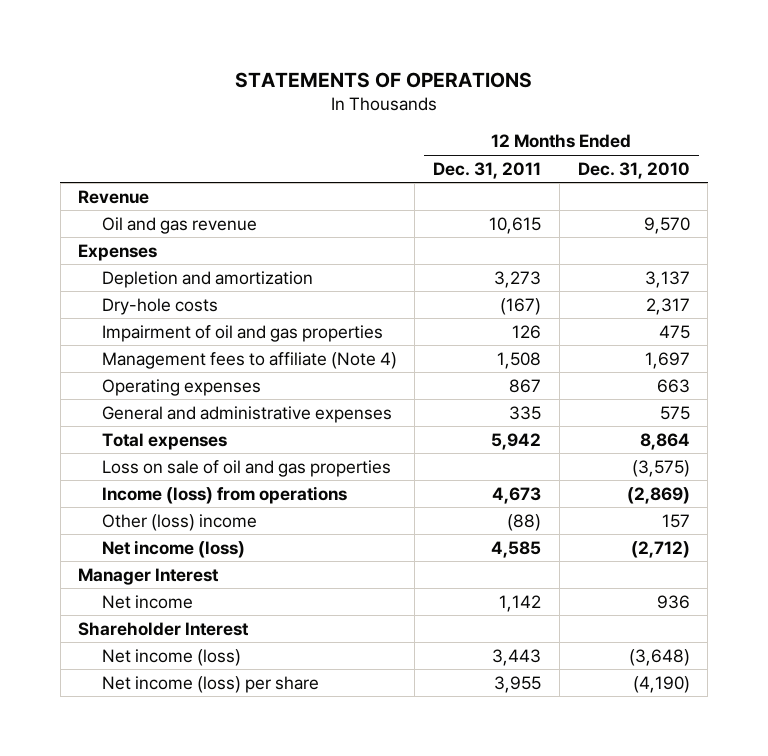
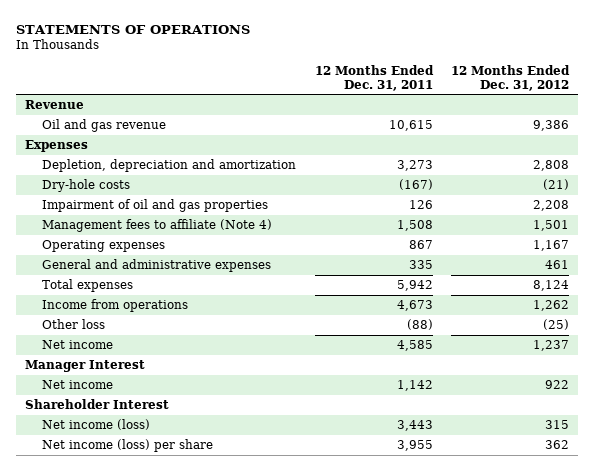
[577,161,690,179] Dec. 31, 2010 -> none
none -> [451,65,571,91] 12 Months Ended Dec. 31, 2012
[101,270,313,288] Depletion and amortization -> [42,159,297,173] Depletion, depreciation and amortization
[101,459,391,477] Loss on sale of oil and gas properties -> none
[101,485,347,504] Income (loss) from operations -> [42,299,189,313] Income from operations
[101,513,257,531] Other (loss) income -> [42,319,106,330] Other loss
[101,539,245,558] Net income (loss) -> [42,340,114,350] Net income

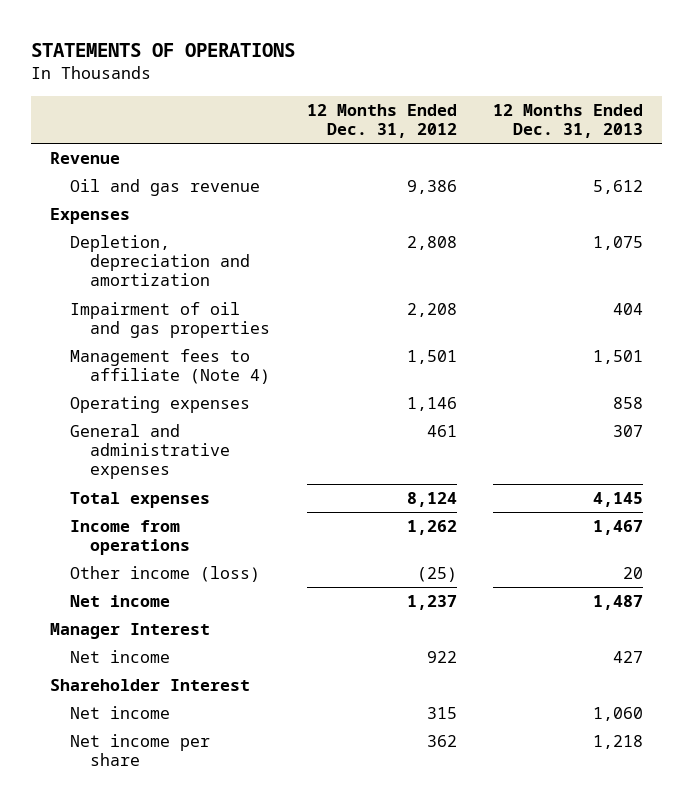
[314,65,434,91] 12 Months Ended Dec. 31, 2011 -> none
none -> [493,103,644,138] 12 Months Ended Dec. 31, 2013
[42,179,131,193] Dry-hole costs -> none
[533,240,570,252] 1,167 -> [406,397,457,412] 1,146
[42,319,106,330] Other loss -> [69,566,260,583] Other income (loss)
[42,419,151,431] Net income (loss) -> [69,706,170,720] Net income
[42,439,214,453] Net income (loss) per share -> [69,734,210,767] Net income per share

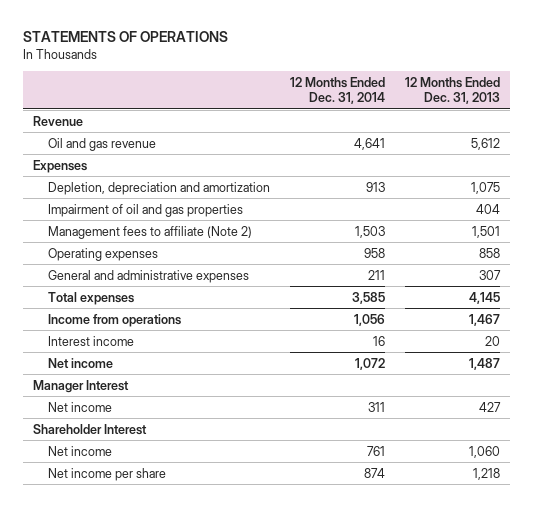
[306,103,457,138] 12 Months Ended Dec. 31, 2012 -> none
none -> [290,76,386,105] 12 Months Ended Dec. 31, 2014
[69,349,271,385] Management fees to affiliate (Note 4) -> [48,225,253,239] Management fees to affiliate (Note 2)
[69,566,260,583] Other income (loss) -> none
none -> [48,335,135,346] Interest income

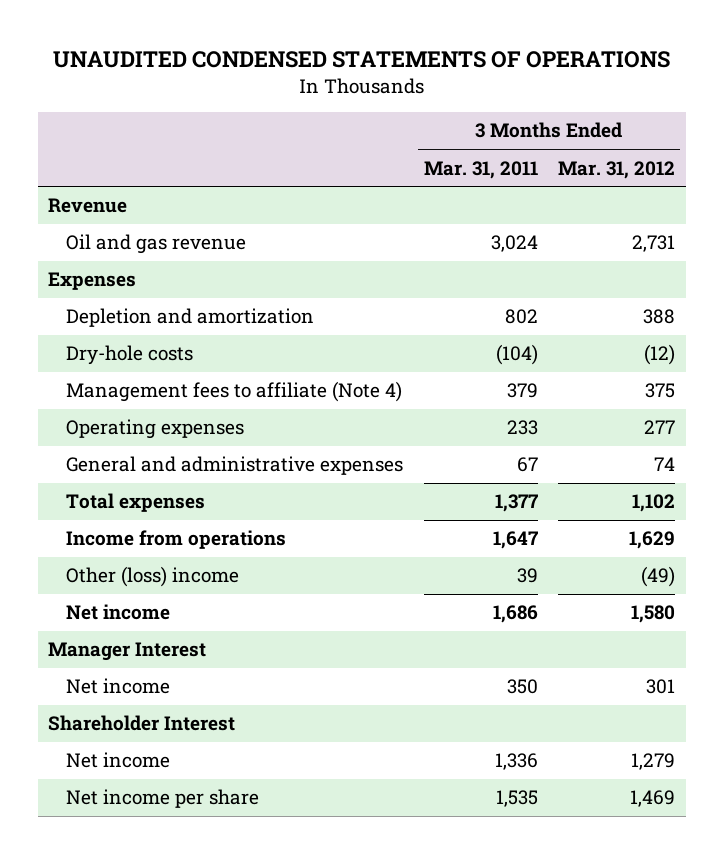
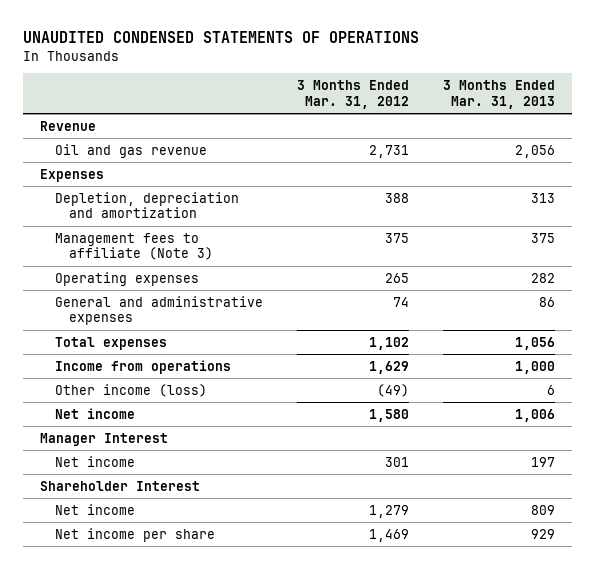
[423,160,538,179] Mar. 31, 2011 -> none
none -> [442,80,555,109] 3 Months Ended Mar. 31, 2013
[65,345,193,366] Dry-hole costs -> none
[65,308,314,328] Depletion and amortization -> [54,191,239,219] Depletion, depreciation and amortization
[65,381,402,403] Management fees to affiliate (Note 4) -> [54,232,213,261] Management fees to affiliate (Note 3)
[644,420,676,435] 277 -> [384,272,409,283] 265
[65,566,239,588] Other (loss) income -> [54,383,207,397] Other income (loss)

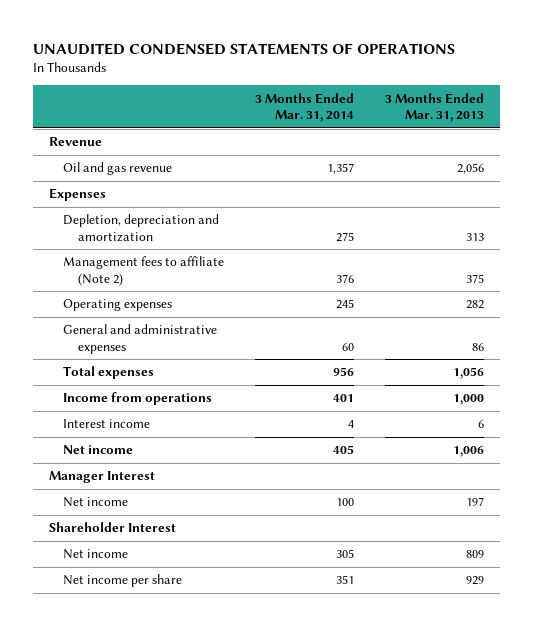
[296,80,409,109] 3 Months Ended Mar. 31, 2012 -> none
none -> [255,92,355,123] 3 Months Ended Mar. 31, 2014
[54,232,213,261] Management fees to affiliate (Note 3) -> [63,256,225,286] Management fees to affiliate (Note 2)
[54,383,207,397] Other income (loss) -> none
none -> [63,419,151,429] Interest income

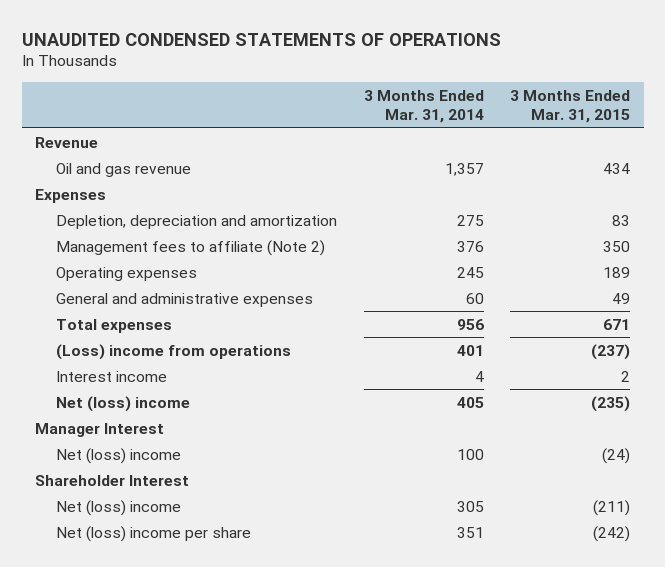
[385,92,485,123] 3 Months Ended Mar. 31, 2013 -> none
none -> [510,89,631,123] 3 Months Ended Mar. 31, 2015
[63,392,213,406] Income from operations -> [56,343,292,360] (Loss) income from operations
[63,445,134,455] Net income -> [56,395,191,412] Net (loss) income
[63,497,129,508] Net income -> [56,447,182,464] Net (loss) income
[63,549,129,560] Net income -> [56,499,182,516] Net (loss) income
[63,574,183,588] Net income per share -> [56,525,252,542] Net (loss) income per share

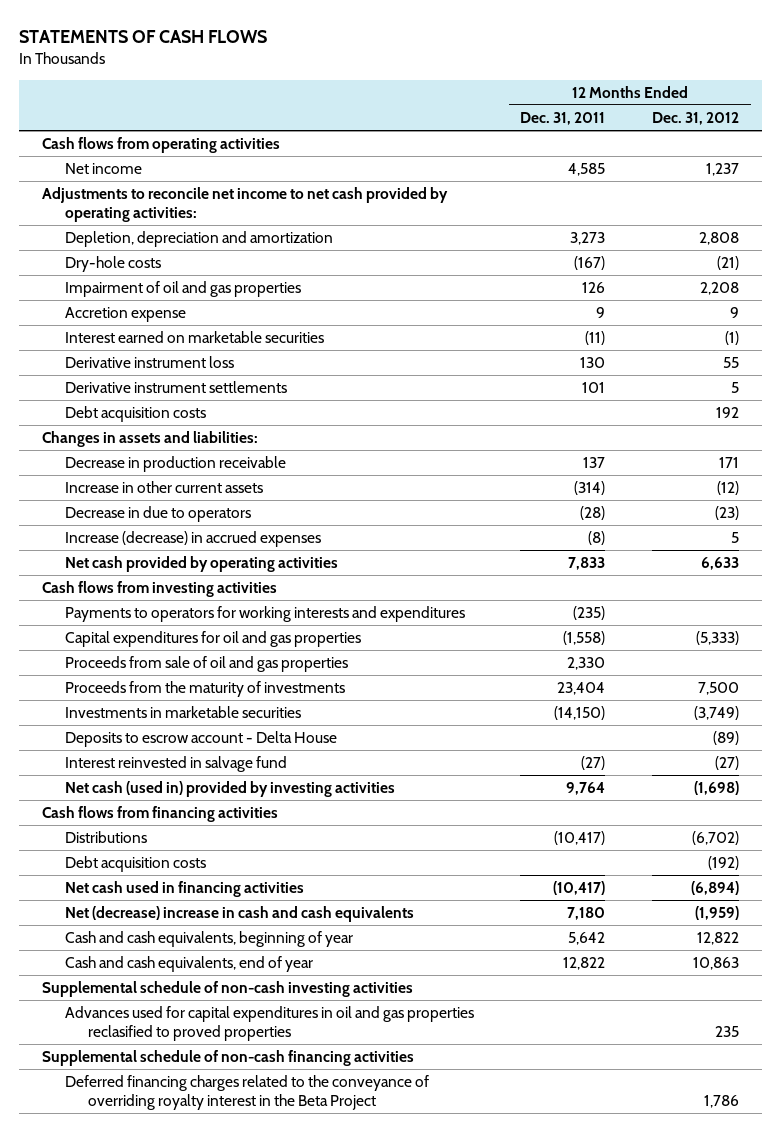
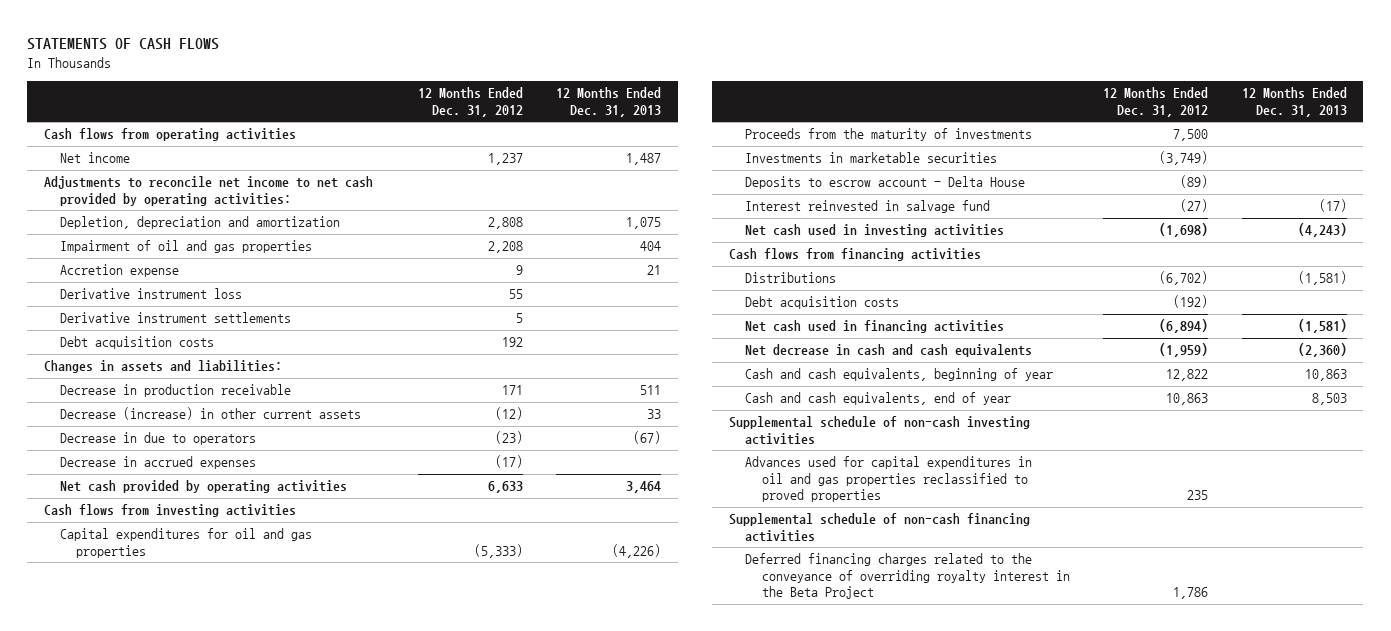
[520,111,606,125] Dec. 31, 2011 -> none
none -> [556,86,662,117] 12 Months Ended Dec. 31, 2013
[64,256,161,273] Dry-hole costs -> none
[64,331,324,344] Interest earned on marketable securities -> none
[64,481,263,494] Increase in other current assets -> [60,407,362,421] Decrease (increase) in other current assets
[64,531,321,548] Increase (decrease) in accrued expenses -> [60,456,257,470] Decrease in accrued expenses
[730,532,739,544] 5 -> [494,455,523,469] (17)
[64,606,465,623] Payments to operators for working interests and expenditures -> none
[64,656,348,673] Proceeds from sale of oil and gas properties -> none
[64,781,395,798] Net cash (used in) provided by investing activities -> [745,224,1005,238] Net cash used in investing activities
[64,906,414,923] Net (decrease) increase in cash and cash equivalents -> [745,344,1033,358] Net decrease in cash and cash equivalents
[64,1006,474,1041] Advances used for capital expenditures in oil and gas properties reclasified to proved properties -> [745,456,1033,503] Advances used for capital expenditures in oil and gas properties reclassified to proved properties

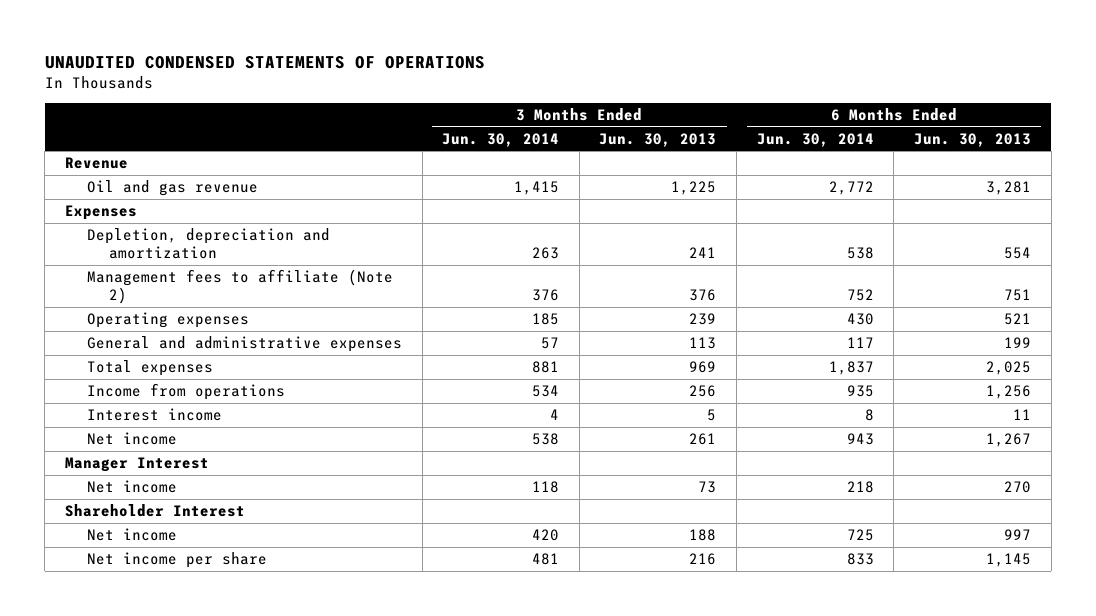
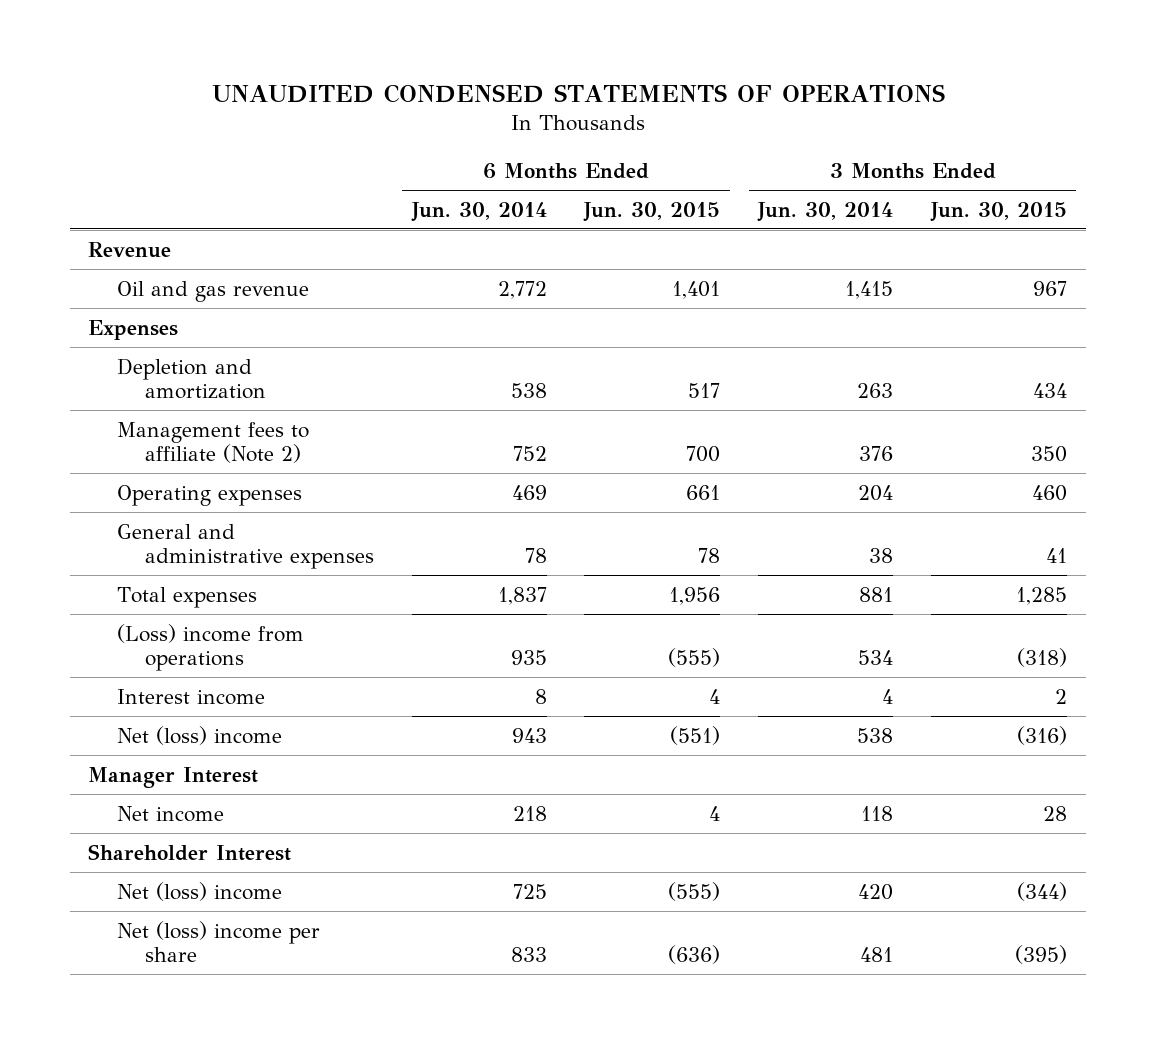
[599,132,717,147] Jun. 30, 2013 -> none
[914,132,1032,147] Jun. 30, 2013 -> none
none -> [583,201,721,222] Jun. 30, 2015
none -> [929,201,1067,222] Jun. 30, 2015
[86,228,330,260] Depletion, depreciation and amortization -> [116,357,266,400] Depletion and amortization
[532,313,560,326] 185 -> [858,484,894,501] 204
[846,313,874,326] 430 -> [511,484,547,500] 469
[541,337,560,350] 57 -> [869,548,894,564] 38
[846,337,874,349] 117 -> [524,548,547,564] 78
[86,383,285,401] Income from operations -> [116,623,304,672] (Loss) income from operations
[86,432,177,446] Net income -> [116,725,282,745] Net (loss) income
[86,528,177,542] Net income -> [116,881,282,901] Net (loss) income
[86,552,267,569] Net income per share -> [116,920,320,963] Net (loss) income per share

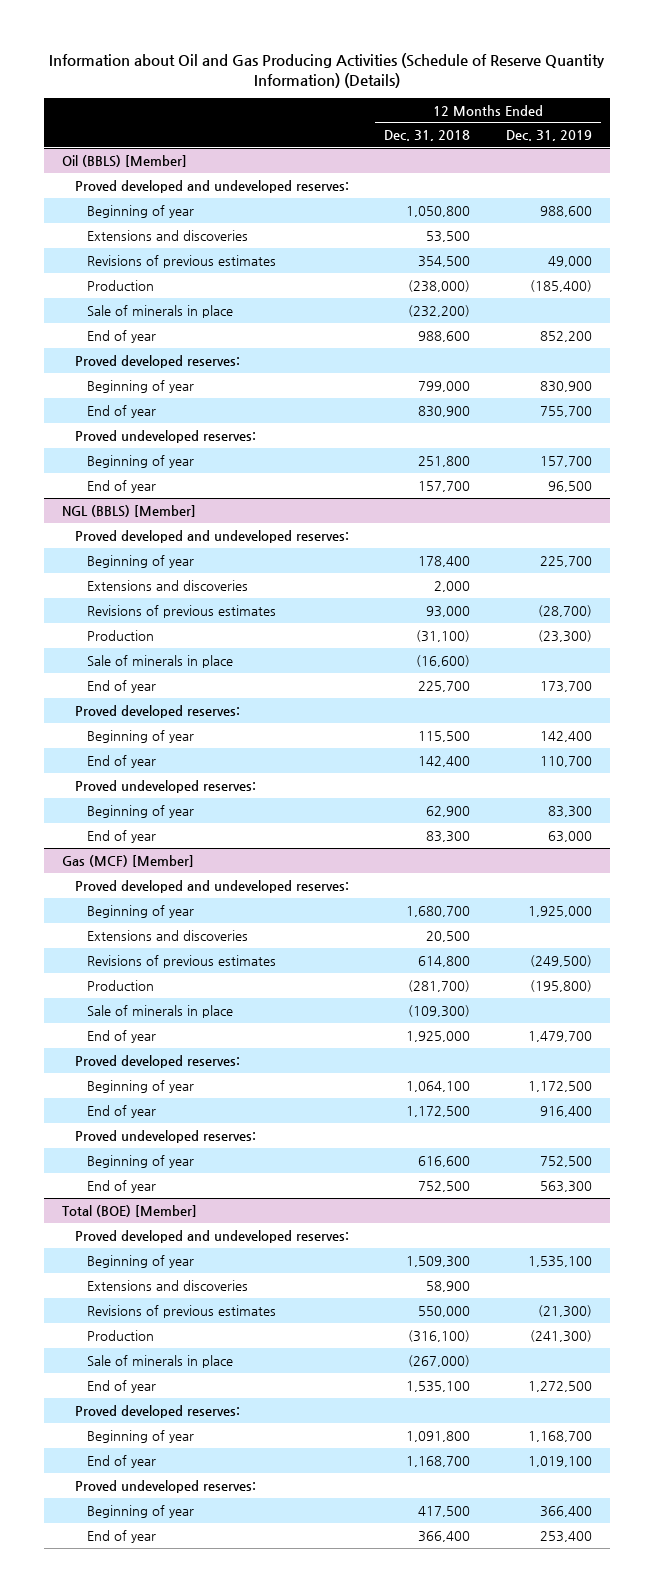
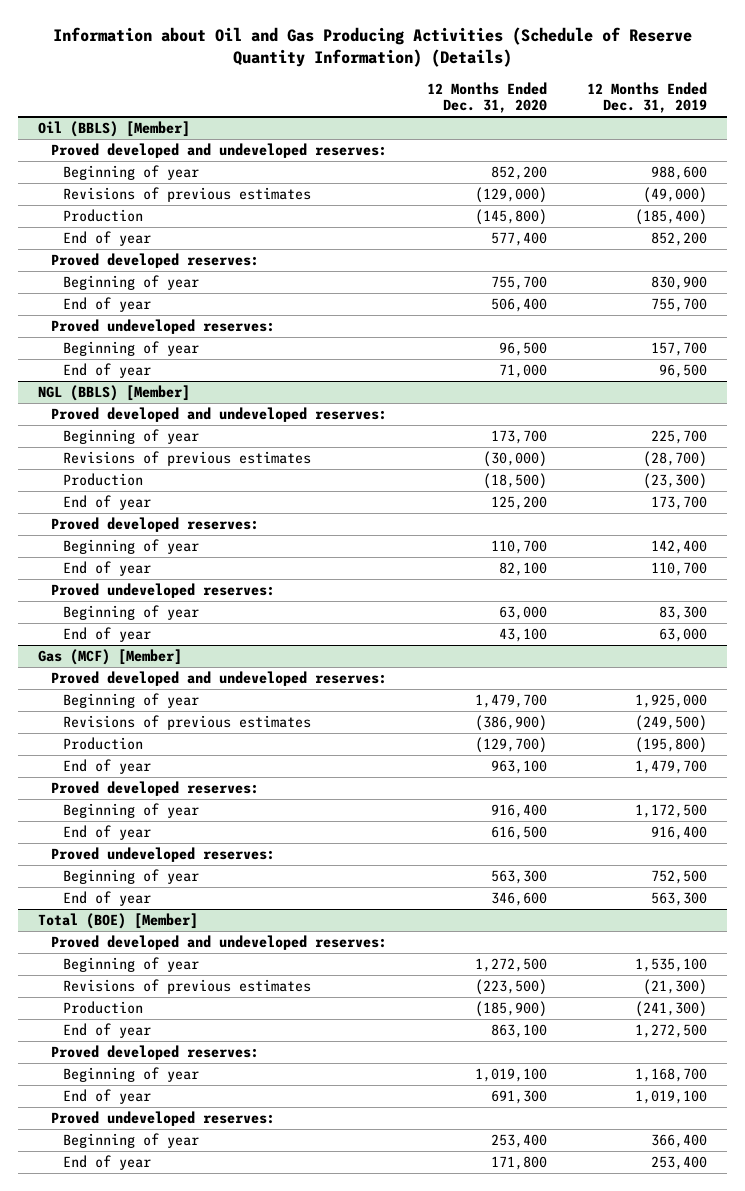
[384,130,471,142] Dec. 31, 2018 -> none
none -> [426,81,547,114] 12 Months Ended Dec. 31, 2020
[86,229,248,241] Extensions and discoveries -> none
[548,255,593,267] 49,000 -> [642,186,707,203] (49,000)
[86,304,233,318] Sale of minerals in place -> none
[86,579,248,591] Extensions and discoveries -> none
[86,654,233,668] Sale of minerals in place -> none
[86,929,248,941] Extensions and discoveries -> none
[86,1004,233,1018] Sale of minerals in place -> none
[86,1279,248,1291] Extensions and discoveries -> none
[86,1354,233,1368] Sale of minerals in place -> none

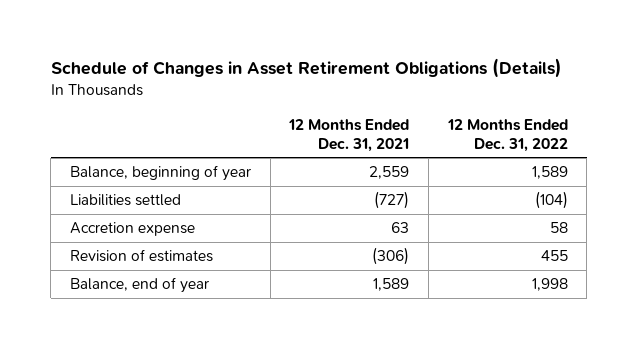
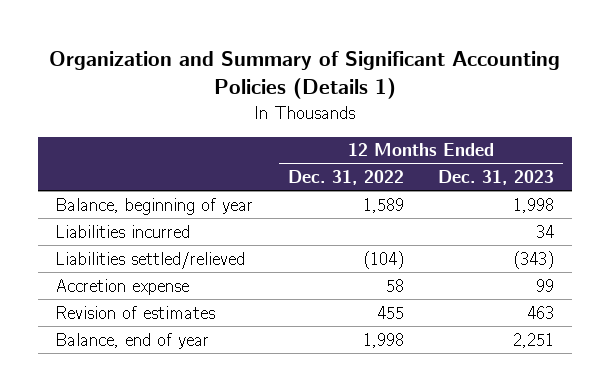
[50,58,562,79] Schedule of Changes in Asset Retirement Obligations (Details) -> [48,51,560,100] Organization and Summary of Significant Accounting Policies (Details 1)
[288,118,410,152] 12 Months Ended Dec. 31, 2021 -> none
none -> [438,170,555,186] Dec. 31, 2023
none -> [55,224,191,238] Liabilities incurred
[69,194,181,207] Liabilities settled -> [55,251,246,269] Liabilities settled/relieved

